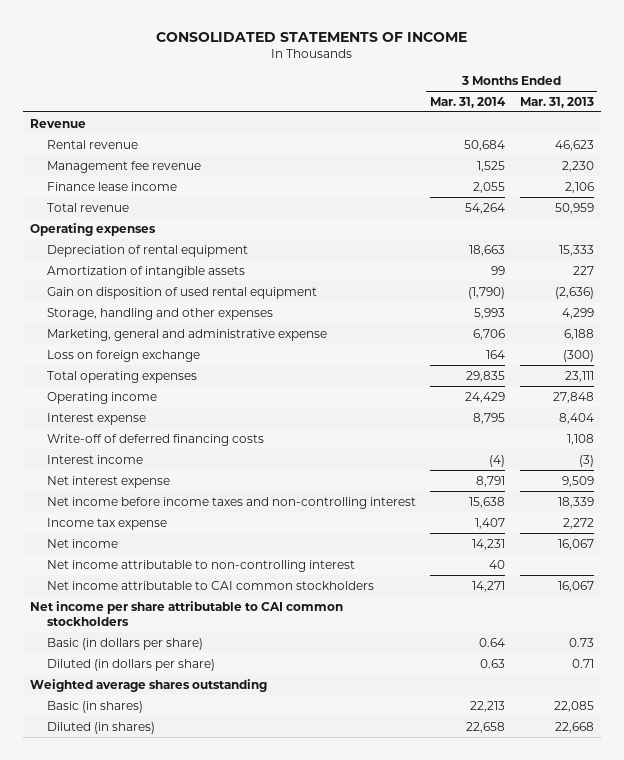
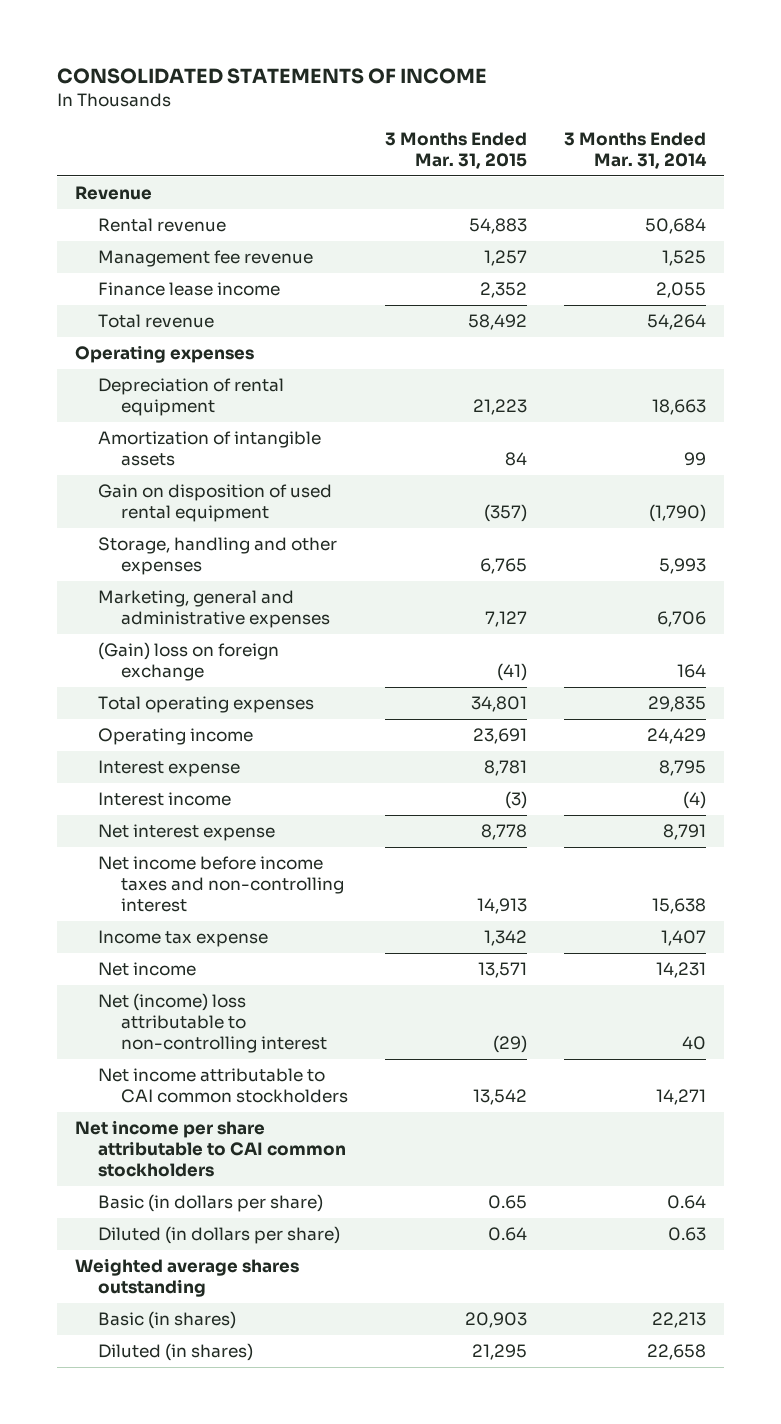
[519,96,594,108] Mar. 31, 2013 -> none
none -> [384,131,527,169] 3 Months Ended Mar. 31, 2015
[46,328,327,341] Marketing, general and administrative expense -> [98,590,331,629] Marketing, general and administrative expenses
[46,349,200,362] Loss on foreign exchange -> [98,642,280,682] (Gain) loss on foreign exchange
[46,433,264,446] Write-off of deferred financing costs -> none
[46,559,355,572] Net income attributable to non-controlling interest -> [98,993,328,1054] Net (income) loss attributable to non-controlling interest

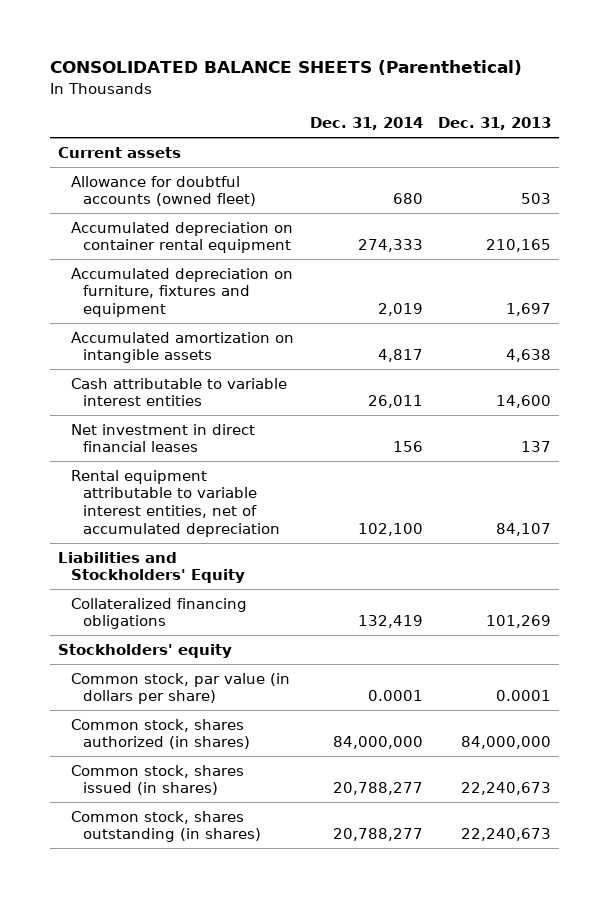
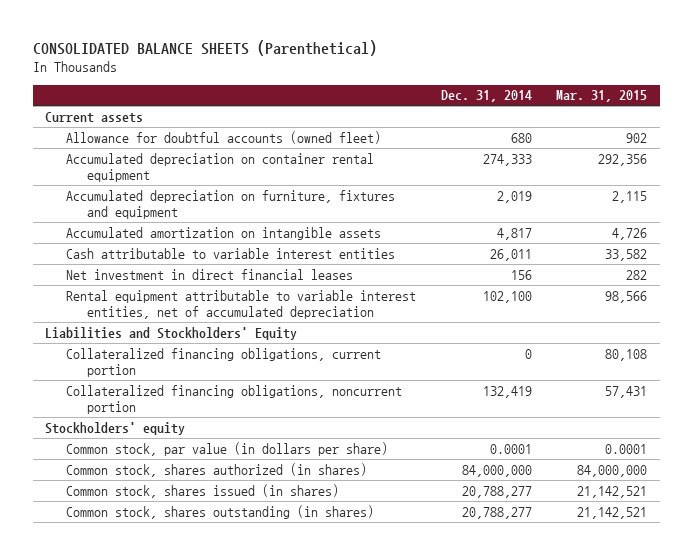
[438,117,552,131] Dec. 31, 2013 -> none
none -> [556,90,648,103] Mar. 31, 2015
[70,597,247,630] Collateralized financing obligations -> [65,347,381,377] Collateralized financing obligations, current portion
[357,615,423,629] 132,419 -> [524,348,532,359] 0
none -> [65,384,402,414] Collateralized financing obligations, noncurrent portion

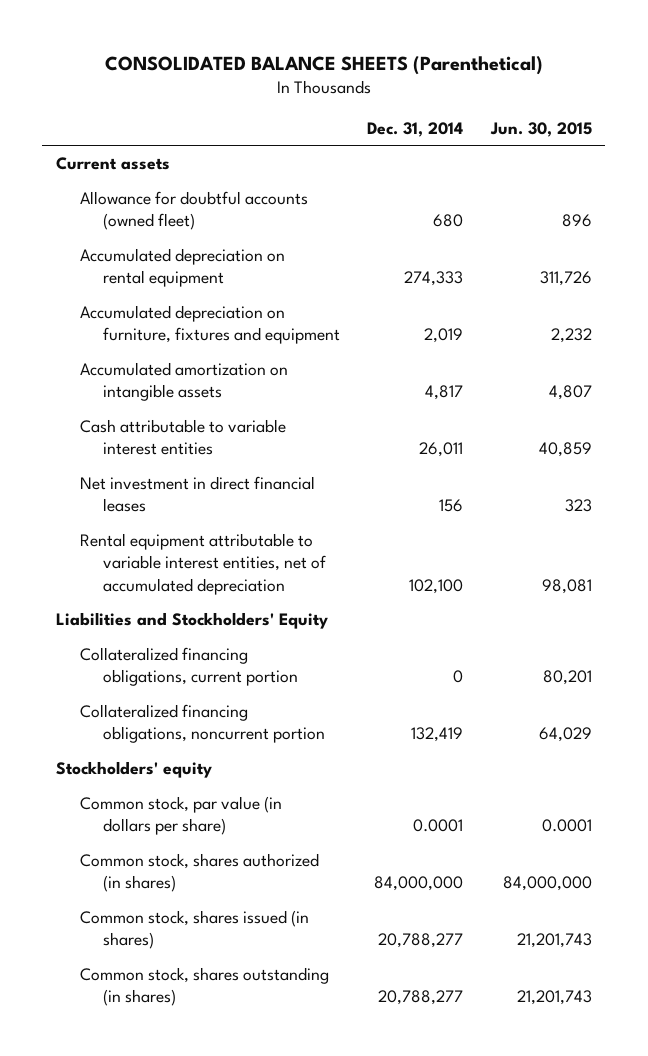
[556,90,648,103] Mar. 31, 2015 -> none
none -> [489,121,592,137] Jun. 30, 2015
[65,152,374,182] Accumulated depreciation on container rental equipment -> [79,248,285,288] Accumulated depreciation on rental equipment

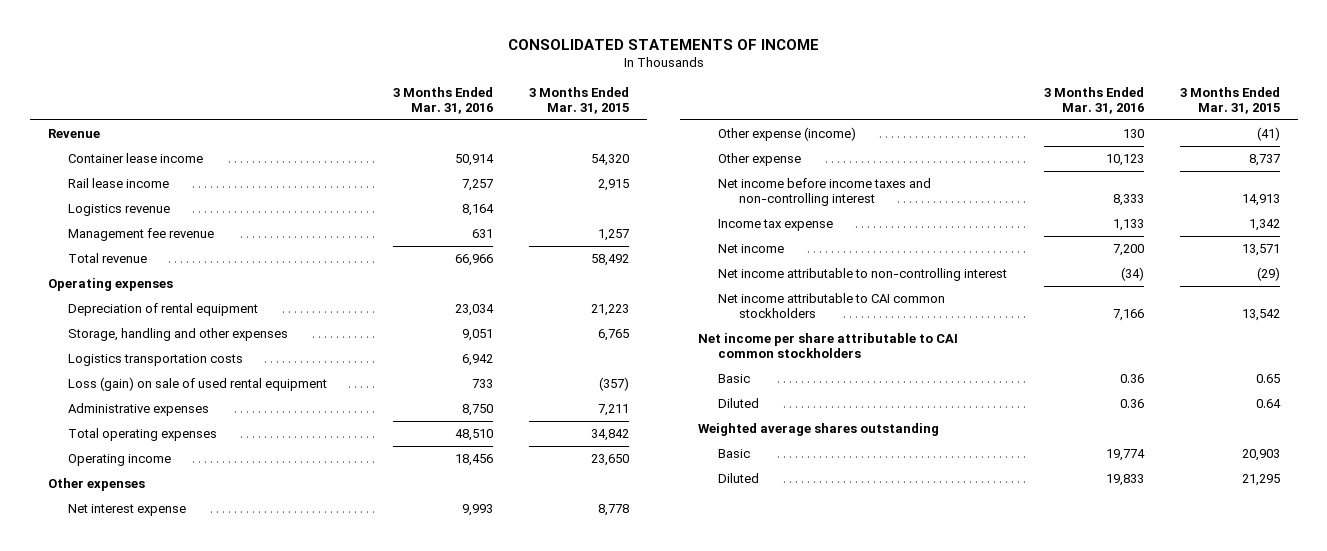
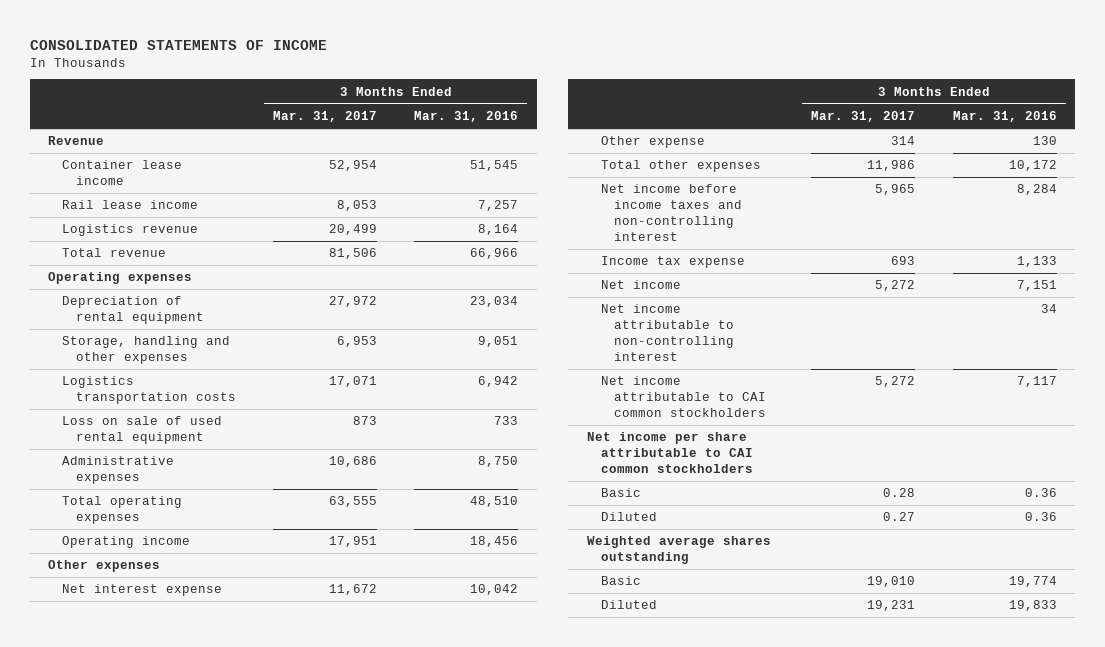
[529,86,630,115] 3 Months Ended Mar. 31, 2015 -> none
none -> [273,111,378,123] Mar. 31, 2017
[455,153,495,166] 50,914 -> [470,160,519,172] 51,545
[68,227,215,241] Management fee revenue -> none
[68,376,328,391] Loss (gain) on sale of used rental equipment -> [62,416,223,445] Loss on sale of used rental equipment
[462,503,494,516] 9,993 -> [470,584,519,596] 10,042
[718,126,857,141] Other expense (income) -> [600,136,705,149] Other expense
[718,152,802,166] Other expense -> [600,160,761,173] Total other expenses
[1105,153,1144,166] 10,123 -> [1008,160,1057,172] 10,172
[1112,194,1144,207] 8,333 -> [1016,184,1057,196] 8,284
[1112,243,1144,256] 7,200 -> [1016,280,1057,292] 7,151
[1120,266,1144,281] (34) -> [1040,304,1057,314] 34
[1112,309,1144,322] 7,166 -> [1016,376,1057,388] 7,117

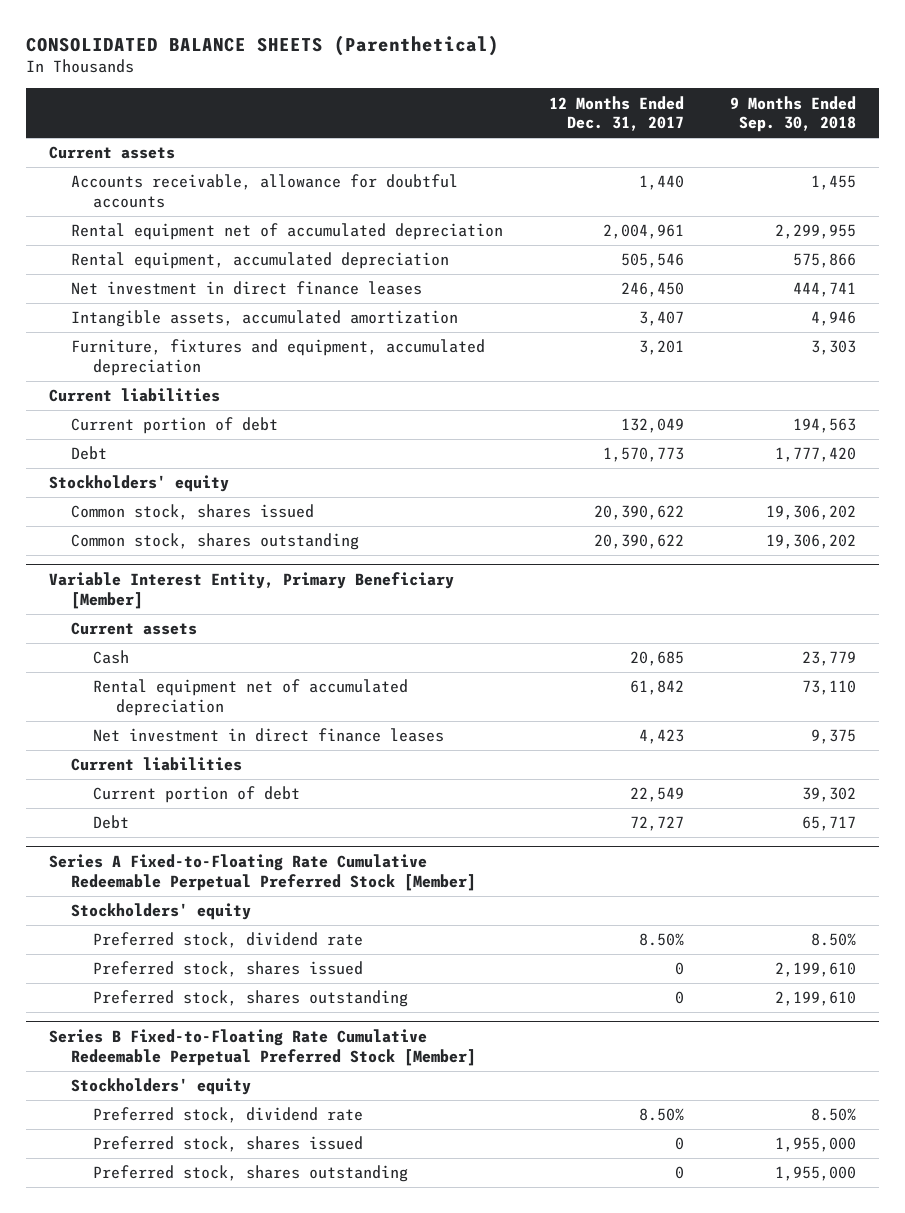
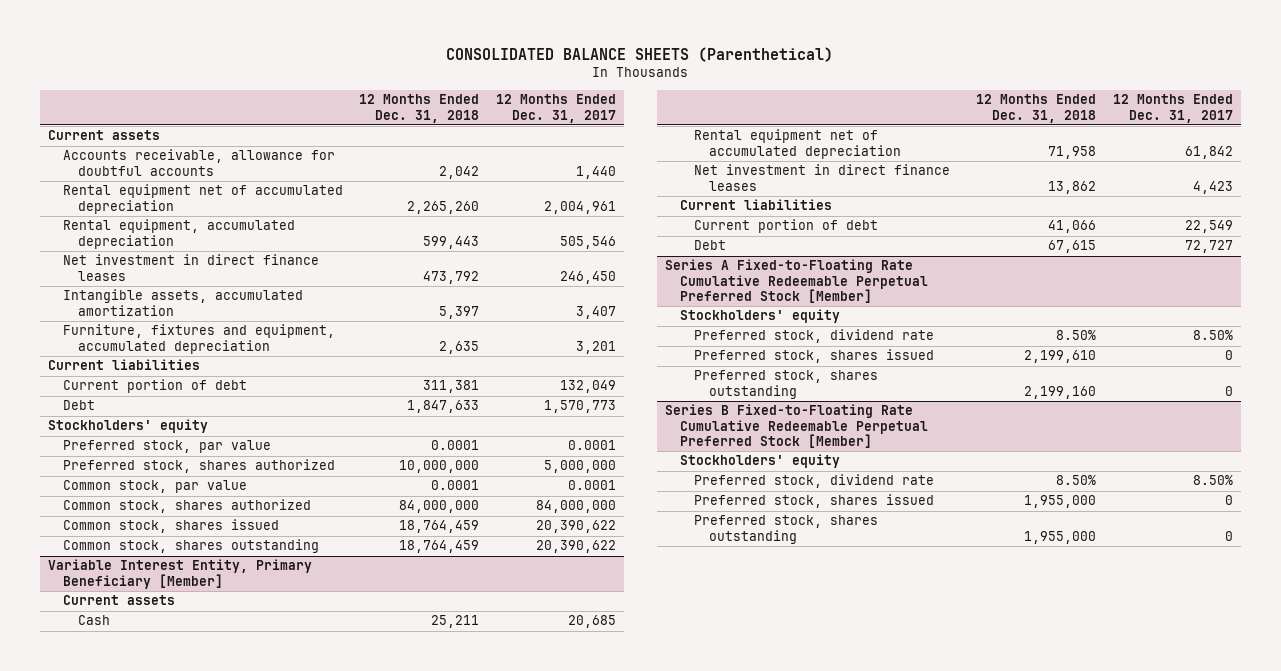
[729,95,856,133] 9 Months Ended Sep. 30, 2018 -> none
none -> [359,94,480,123] 12 Months Ended Dec. 31, 2018
none -> [62,440,271,454] Preferred stock, par value
none -> [62,459,335,474] Preferred stock, shares authorized
none -> [62,480,247,494] Common stock, par value
none -> [62,499,311,514] Common stock, shares authorized

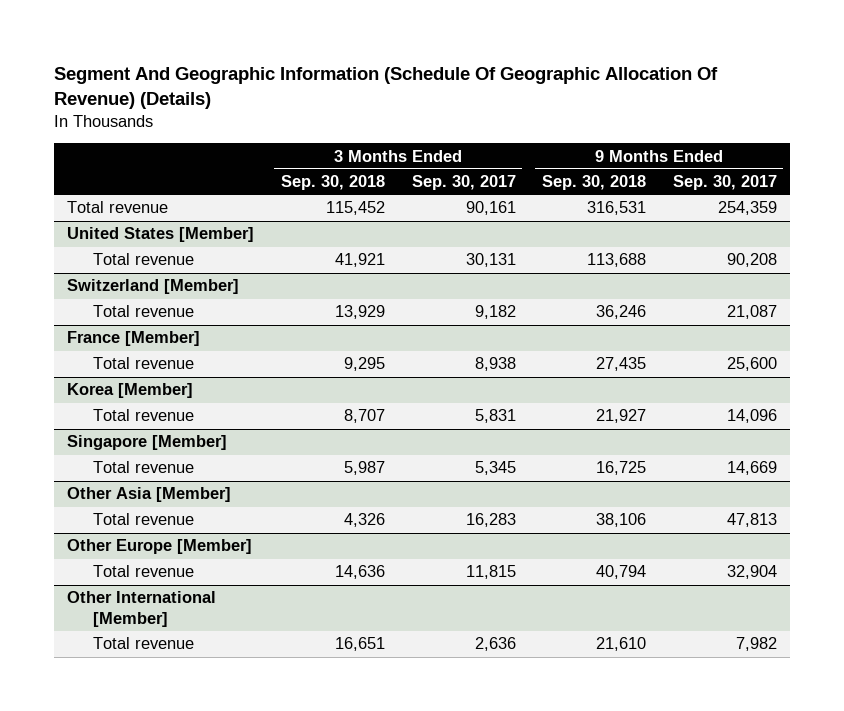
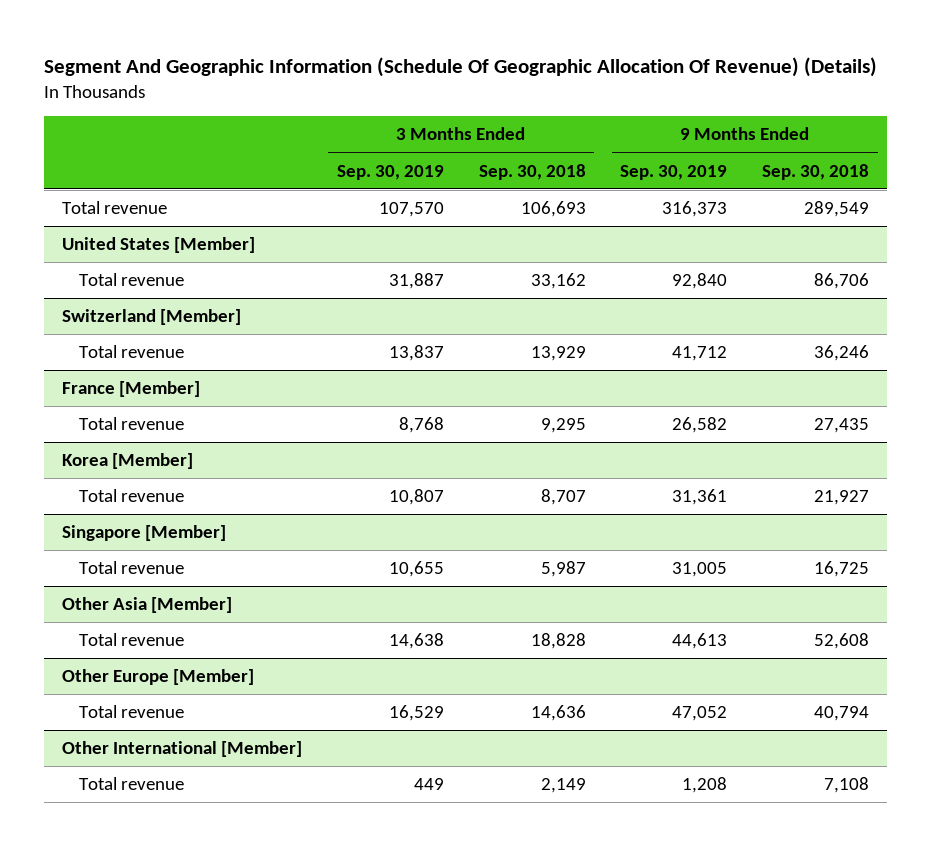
[411,175,516,191] Sep. 30, 2017 -> none
[672,175,777,191] Sep. 30, 2017 -> none
none -> [336,164,444,180] Sep. 30, 2019
none -> [620,164,728,180] Sep. 30, 2019
[325,201,385,216] 115,452 -> [520,201,586,218] 106,693
[587,201,647,216] 316,531 -> [804,201,870,218] 289,549
[334,253,385,268] 41,921 -> [530,273,586,290] 33,162
[587,253,647,268] 113,688 -> [814,273,870,290] 86,706
[343,513,385,528] 4,326 -> [530,633,586,650] 18,828
[596,513,647,528] 38,106 -> [814,633,870,650] 52,608
[334,637,385,652] 16,651 -> [540,778,586,794] 2,149
[596,637,647,652] 21,610 -> [824,777,870,794] 7,108

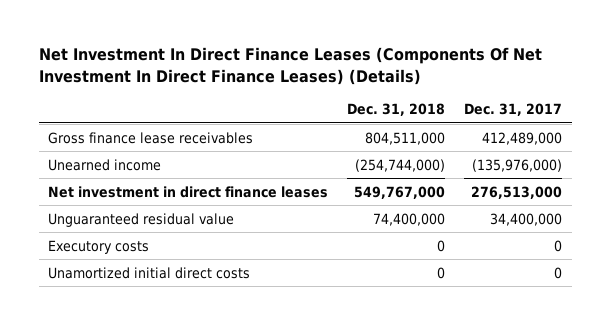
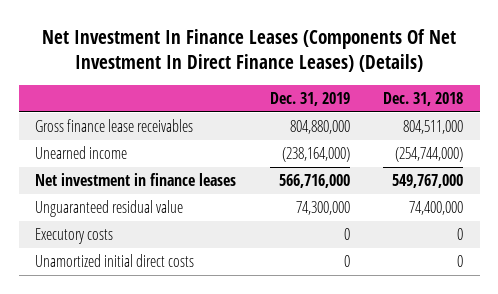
[38,47,542,85] Net Investment In Direct Finance Leases (Components Of Net Investment In Direct Finance Leases) (Details) -> [42,28,457,72] Net Investment In Finance Leases (Components Of Net Investment In Direct Finance Leases) (Details)
[464,103,563,117] Dec. 31, 2017 -> none
none -> [269,91,350,106] Dec. 31, 2019
[48,185,329,198] Net investment in direct finance leases -> [35,173,237,187] Net investment in finance leases

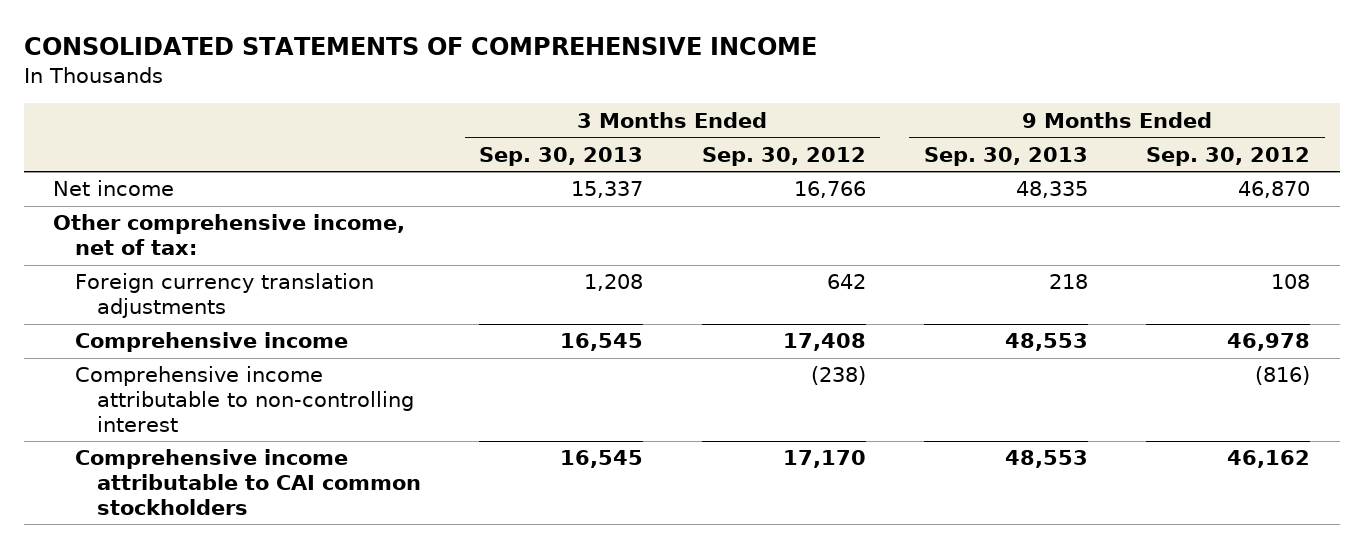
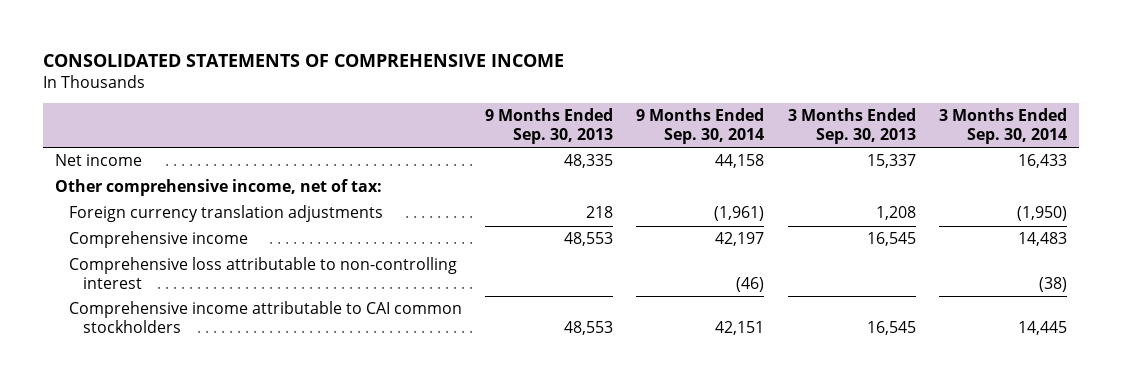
[701,146,866,166] Sep. 30, 2012 -> none
[1146,146,1311,166] Sep. 30, 2012 -> none
none -> [636,108,765,144] 9 Months Ended Sep. 30, 2014
none -> [938,108,1067,144] 3 Months Ended Sep. 30, 2014
[74,366,414,432] Comprehensive income attributable to non-controlling interest -> [68,257,457,289] Comprehensive loss attributable to non-controlling interest

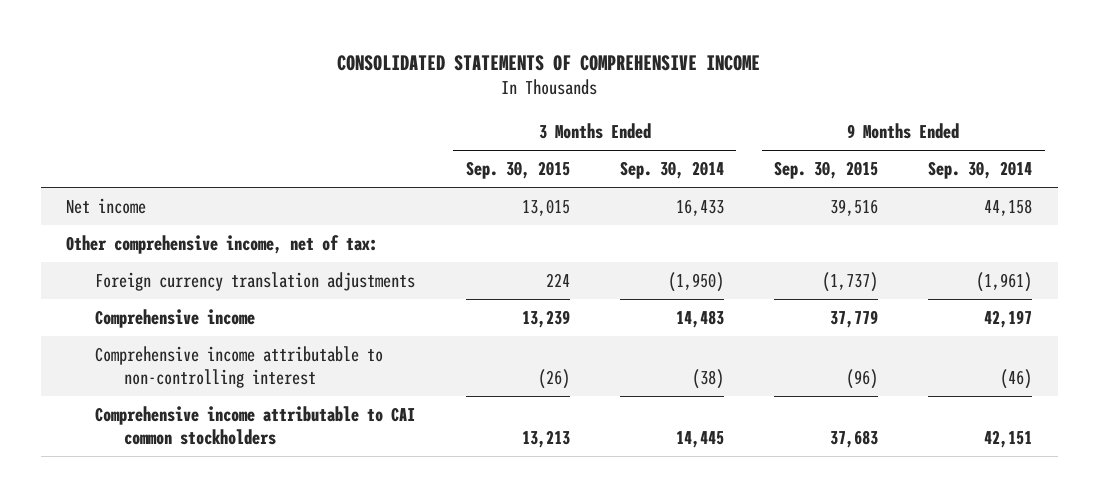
[485,108,614,144] 9 Months Ended Sep. 30, 2013 -> none
[787,108,916,144] 3 Months Ended Sep. 30, 2013 -> none
none -> [465,161,570,180] Sep. 30, 2015
none -> [774,161,879,180] Sep. 30, 2015
[68,257,457,289] Comprehensive loss attributable to non-controlling interest -> [95,346,384,389] Comprehensive income attributable to non-controlling interest

